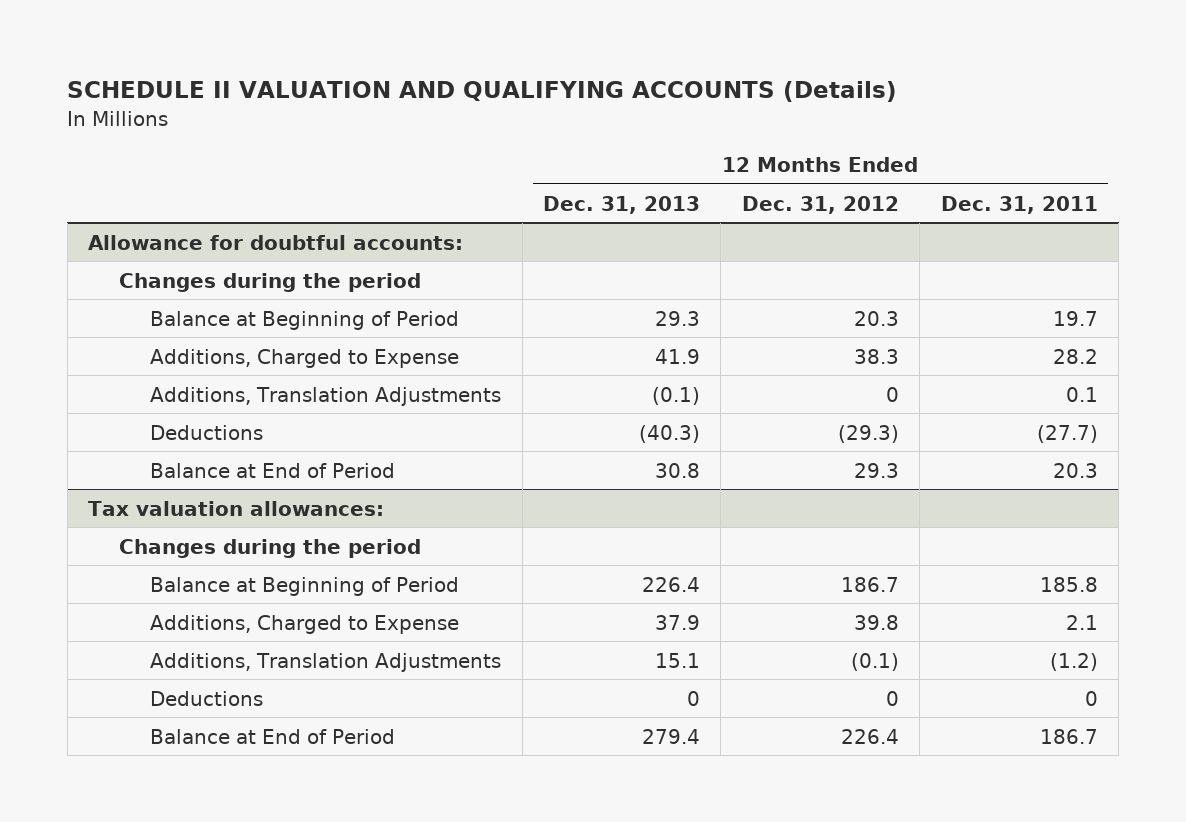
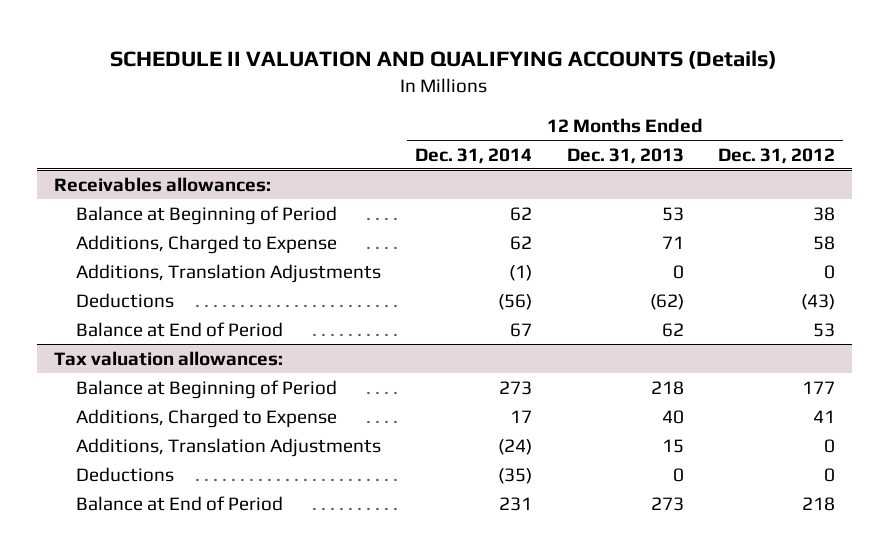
[940,195,1098,214] Dec. 31, 2011 -> none
none -> [415,147,533,164] Dec. 31, 2014
[88,234,464,250] Allowance for doubtful accounts: -> none
[119,272,422,292] Changes during the period -> none
none -> [54,176,272,192] Receivables allowances:
[655,310,701,326] 29.3 -> [661,206,684,221] 53
[853,310,899,326] 20.3 -> [812,206,835,221] 38
[655,348,701,364] 41.9 -> [661,235,684,249] 71
[853,348,899,364] 38.3 -> [812,235,835,250] 58
[652,386,701,405] (0.1) -> [672,264,684,279] 0
[639,424,701,443] (40.3) -> [649,293,684,310] (62)
[837,424,899,443] (29.3) -> [800,293,835,310] (43)
[655,462,701,478] 30.8 -> [661,322,684,337] 62
[853,462,899,478] 29.3 -> [812,322,835,337] 53
[119,538,422,558] Changes during the period -> none
[642,576,701,592] 226.4 -> [650,380,684,395] 218
[840,576,899,592] 186.7 -> [801,380,835,394] 177
[655,614,701,630] 37.9 -> [661,409,684,424] 40
[853,614,899,630] 39.8 -> [812,409,835,423] 41
[655,652,701,668] 15.1 -> [661,438,684,453] 15
[850,652,899,671] (0.1) -> [823,438,835,453] 0
[642,728,701,744] 279.4 -> [650,496,684,511] 273
[840,728,899,744] 226.4 -> [801,496,835,511] 218

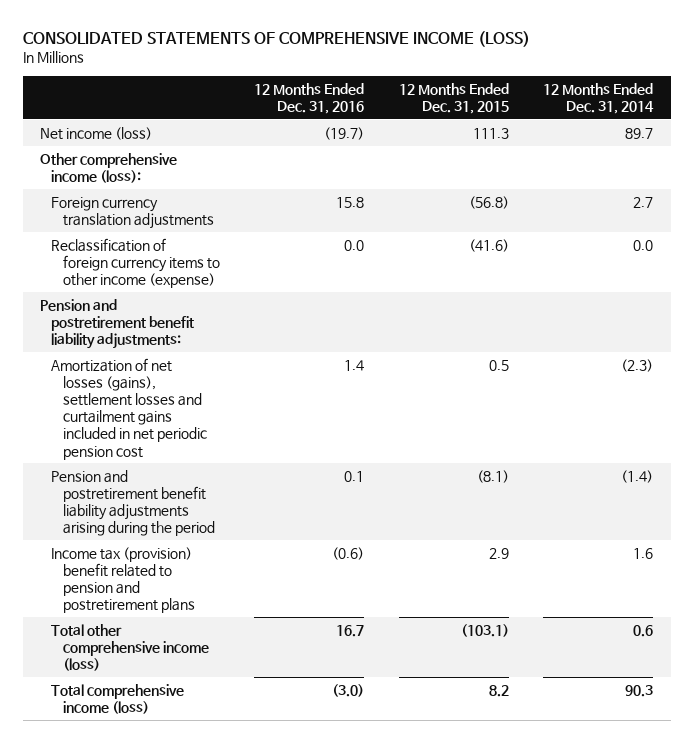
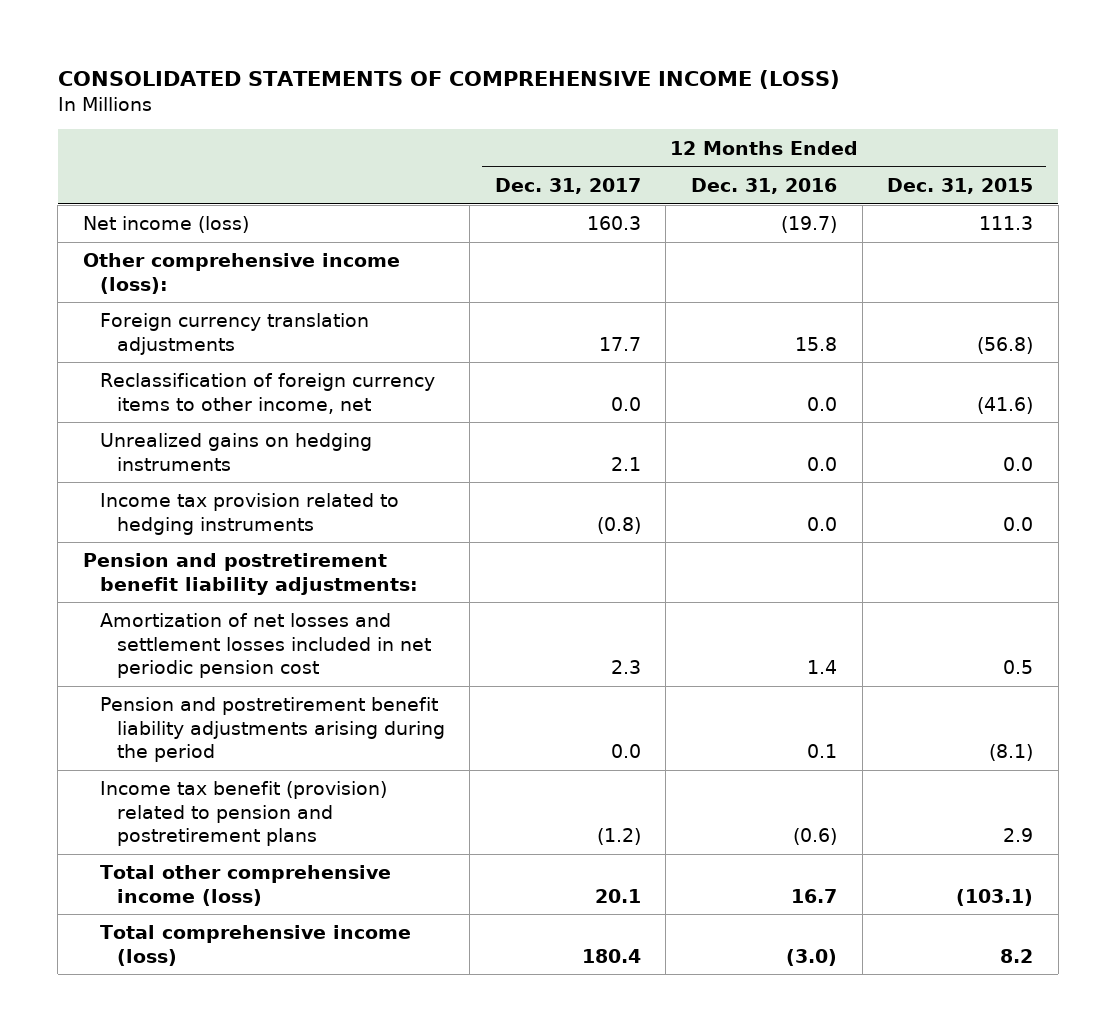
[543,82,655,115] 12 Months Ended Dec. 31, 2014 -> none
none -> [494,177,641,194] Dec. 31, 2017
[51,237,221,289] Reclassification of foreign currency items to other income (expense) -> [99,373,435,414] Reclassification of foreign currency items to other income, net
none -> [99,433,372,471] Unrealized gains on hedging instruments
none -> [99,493,399,535] Income tax provision related to hedging instruments
[51,357,208,460] Amortization of net losses (gains), settlement losses and curtailment gains included in net periodic pension cost -> [99,613,431,678] Amortization of net losses and settlement losses included in net periodic pension cost
[51,546,196,614] Income tax (provision) benefit related to pension and postretirement plans -> [99,781,387,846] Income tax benefit (provision) related to pension and postretirement plans

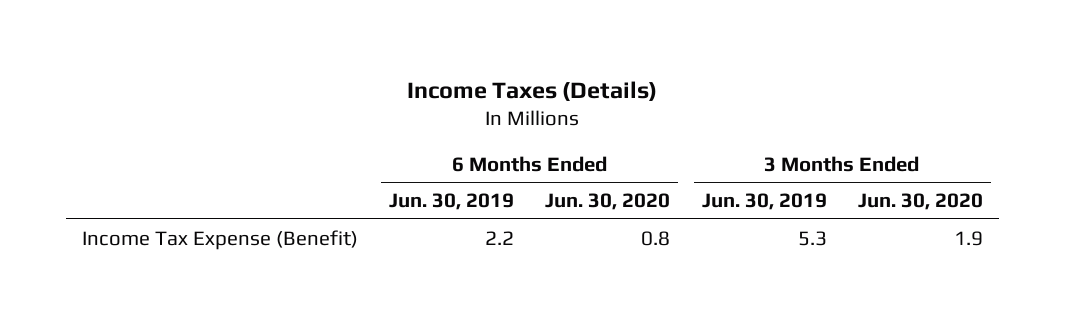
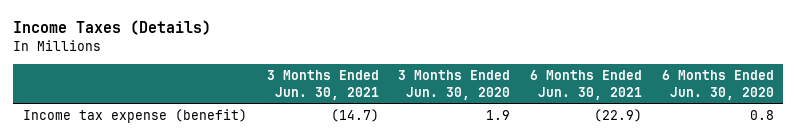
[388,193,514,211] Jun. 30, 2019 -> none
[701,193,827,211] Jun. 30, 2019 -> none
none -> [266,70,379,100] 3 Months Ended Jun. 30, 2021
none -> [529,70,642,100] 6 Months Ended Jun. 30, 2021
[81,229,358,250] Income Tax Expense (Benefit) -> [23,109,248,124] Income tax expense (benefit)

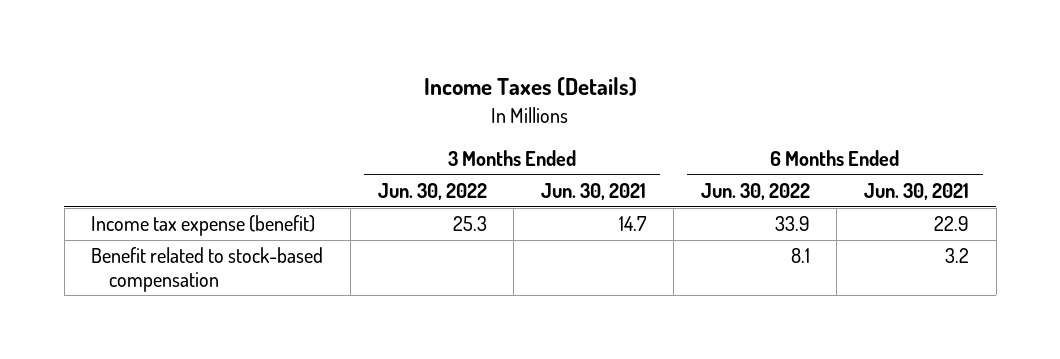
[398,70,511,100] 3 Months Ended Jun. 30, 2020 -> none
[661,70,774,100] 6 Months Ended Jun. 30, 2020 -> none
none -> [377,183,487,201] Jun. 30, 2022
none -> [700,183,810,201] Jun. 30, 2022
[330,109,379,123] (14.7) -> [619,216,648,232] 14.7
[593,109,642,123] (22.9) -> [933,216,969,232] 22.9
none -> [91,247,324,292] Benefit related to stock-based compensation

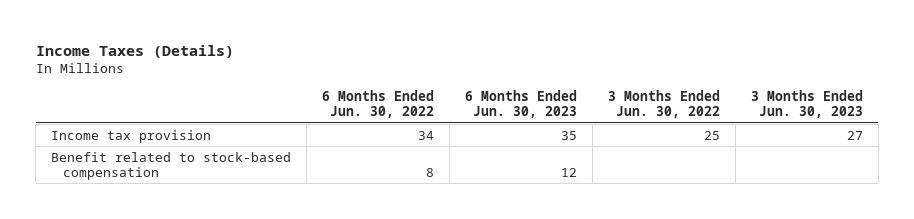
[541,183,647,201] Jun. 30, 2021 -> none
[863,183,969,201] Jun. 30, 2021 -> none
none -> [464,90,577,119] 6 Months Ended Jun. 30, 2023
none -> [750,90,863,119] 3 Months Ended Jun. 30, 2023
[91,215,316,237] Income tax expense (benefit) -> [51,129,212,143] Income tax provision
[452,216,487,232] 25.3 -> [703,130,720,140] 25
[774,216,810,232] 33.9 -> [418,130,435,140] 34
[790,248,810,264] 8.1 -> [426,167,435,177] 8

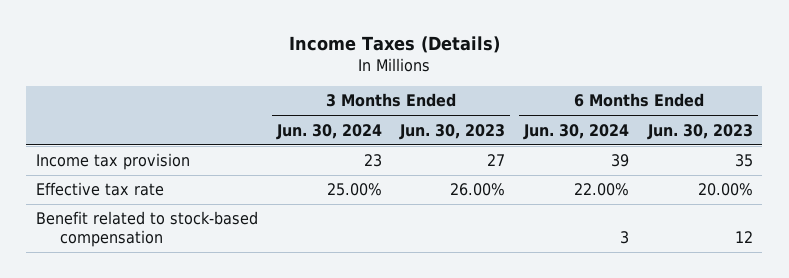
[322,90,435,119] 6 Months Ended Jun. 30, 2022 -> none
[607,90,720,119] 3 Months Ended Jun. 30, 2022 -> none
none -> [275,123,382,140] Jun. 30, 2024
none -> [523,123,630,140] Jun. 30, 2024
none -> [35,182,164,197] Effective tax rate

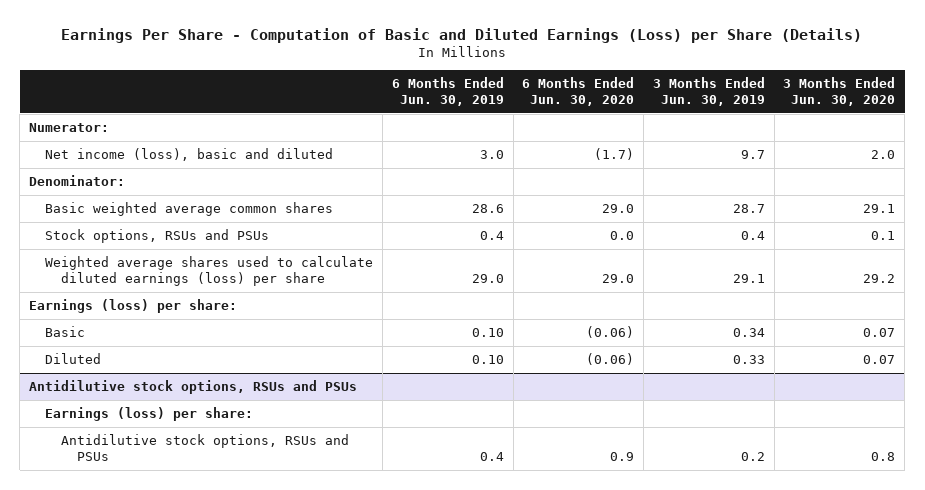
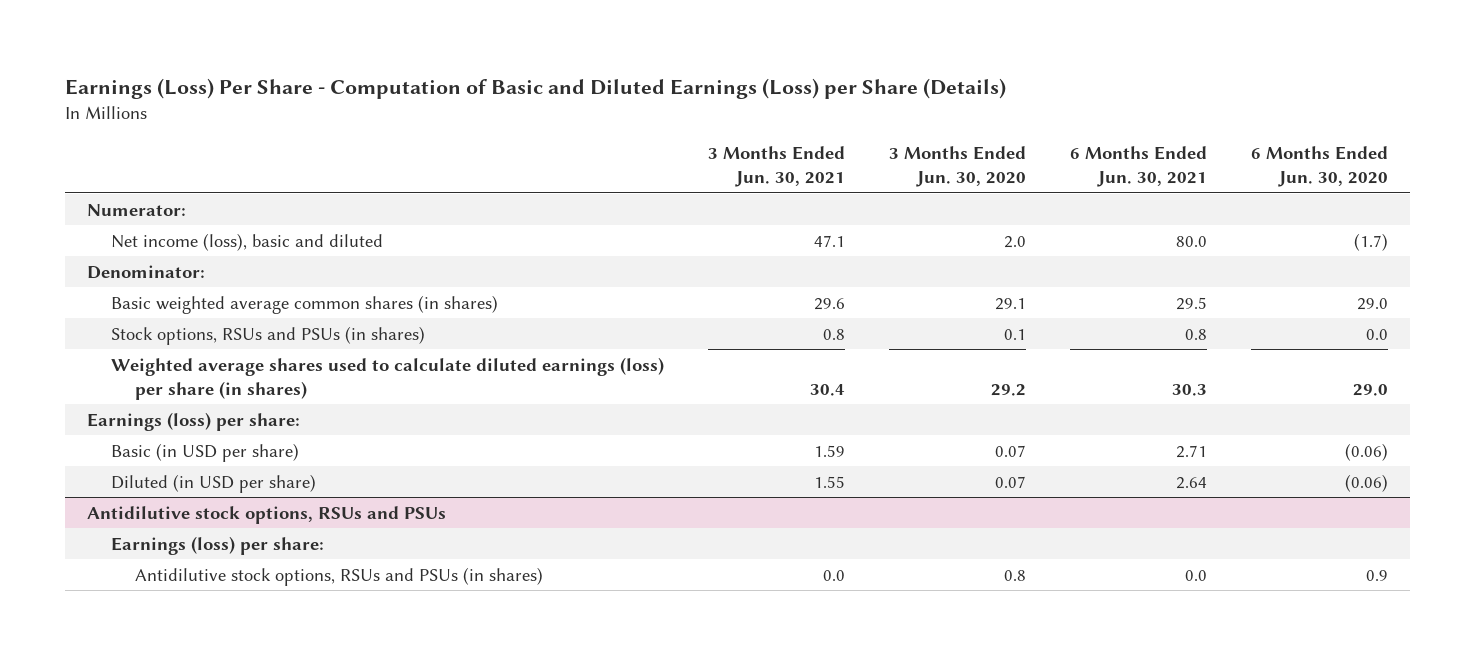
[61,27,863,43] Earnings Per Share - Computation of Basic and Diluted Earnings (Loss) per Share (Details) -> [64,77,1006,99] Earnings (Loss) Per Share - Computation of Basic and Diluted Earnings (Loss) per Share (Details)
[391,76,504,107] 6 Months Ended Jun. 30, 2019 -> none
[652,76,765,107] 3 Months Ended Jun. 30, 2019 -> none
none -> [707,146,845,188] 3 Months Ended Jun. 30, 2021
none -> [1070,146,1208,188] 6 Months Ended Jun. 30, 2021
[45,201,334,216] Basic weighted average common shares -> [110,294,498,314] Basic weighted average common shares (in shares)
[45,228,270,243] Stock options, RSUs and PSUs -> [110,325,425,345] Stock options, RSUs and PSUs (in shares)
[45,255,374,287] Weighted average shares used to calculate diluted earnings (loss) per share -> [110,356,664,400] Weighted average shares used to calculate diluted earnings (loss) per share (in shares)
[45,325,86,337] Basic -> [110,442,299,462] Basic (in USD per share)
[45,352,102,364] Diluted -> [110,473,316,493] Diluted (in USD per share)
[61,433,350,462] Antidilutive stock options, RSUs and PSUs -> [135,566,544,586] Antidilutive stock options, RSUs and PSUs (in shares)

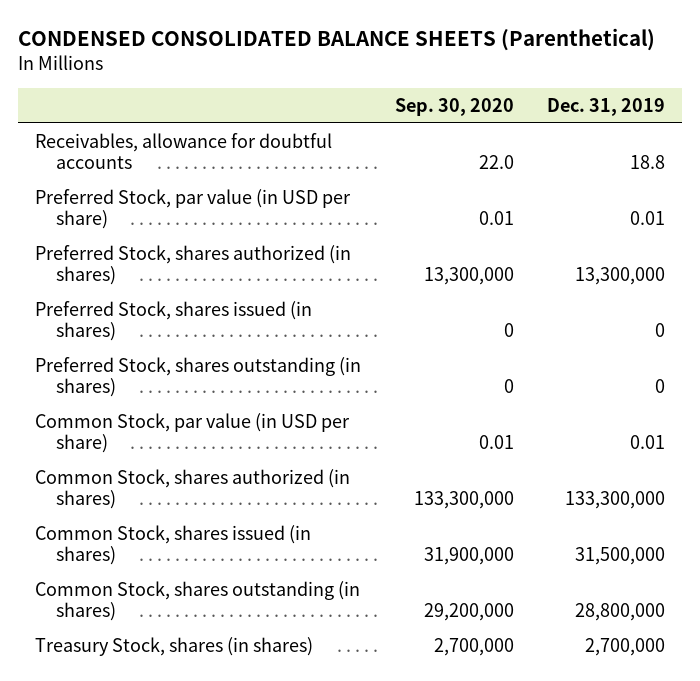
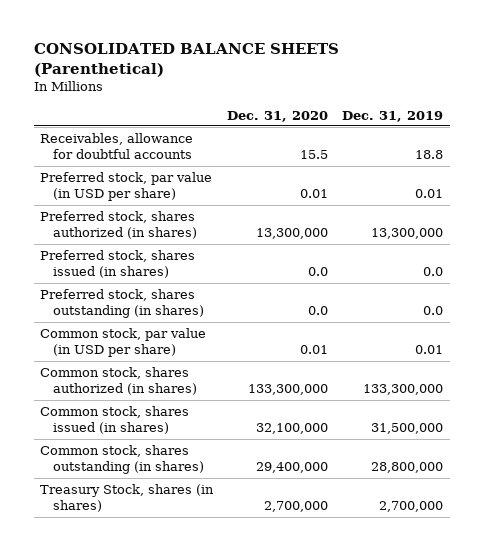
[18,27,656,51] CONDENSED CONSOLIDATED BALANCE SHEETS (Parenthetical) -> [33,42,339,77] CONSOLIDATED BALANCE SHEETS (Parenthetical)
[394,97,514,116] Sep. 30, 2020 -> none
none -> [227,110,329,122] Dec. 31, 2020
[34,189,351,230] Preferred Stock, par value (in USD per share) -> [40,171,213,202] Preferred stock, par value (in USD per share)
[34,245,351,286] Preferred Stock, shares authorized (in shares) -> [40,210,198,240] Preferred stock, shares authorized (in shares)
[34,301,312,342] Preferred Stock, shares issued (in shares) -> [40,249,196,279] Preferred stock, shares issued (in shares)
[655,323,666,338] 0 -> [423,267,444,277] 0.0
[34,357,361,398] Preferred Stock, shares outstanding (in shares) -> [40,288,205,319] Preferred stock, shares outstanding (in shares)
[655,379,666,394] 0 -> [423,306,444,316] 0.0
[34,413,350,454] Common Stock, par value (in USD per share) -> [40,327,207,358] Common stock, par value (in USD per share)
[34,469,350,510] Common Stock, shares authorized (in shares) -> [40,366,198,396] Common stock, shares authorized (in shares)
[34,525,311,566] Common Stock, shares issued (in shares) -> [40,405,190,435] Common stock, shares issued (in shares)
[34,581,360,622] Common Stock, shares outstanding (in shares) -> [40,444,205,475] Common stock, shares outstanding (in shares)

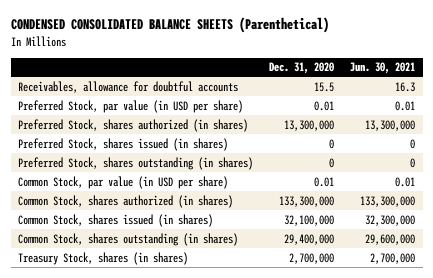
[33,42,339,77] CONSOLIDATED BALANCE SHEETS (Parenthetical) -> [10,17,329,34] CONDENSED CONSOLIDATED BALANCE SHEETS (Parenthetical)
[342,110,444,122] Dec. 31, 2019 -> none
none -> [349,62,415,75] Jun. 30, 2021
[40,171,213,202] Preferred stock, par value (in USD per share) -> [18,99,244,113] Preferred Stock, par value (in USD per share)
[40,210,198,240] Preferred stock, shares authorized (in shares) -> [18,118,249,132] Preferred Stock, shares authorized (in shares)
[40,249,196,279] Preferred stock, shares issued (in shares) -> [18,137,229,151] Preferred Stock, shares issued (in shares)
[308,267,329,277] 0.0 -> [329,138,335,149] 0
[40,288,205,319] Preferred stock, shares outstanding (in shares) -> [18,156,254,170] Preferred Stock, shares outstanding (in shares)
[308,306,329,316] 0.0 -> [329,157,335,168] 0
[40,327,207,358] Common stock, par value (in USD per share) -> [18,175,229,189] Common Stock, par value (in USD per share)
[40,366,198,396] Common stock, shares authorized (in shares) -> [18,194,234,208] Common Stock, shares authorized (in shares)
[40,405,190,435] Common stock, shares issued (in shares) -> [18,213,214,227] Common Stock, shares issued (in shares)
[40,444,205,475] Common stock, shares outstanding (in shares) -> [18,232,239,246] Common Stock, shares outstanding (in shares)

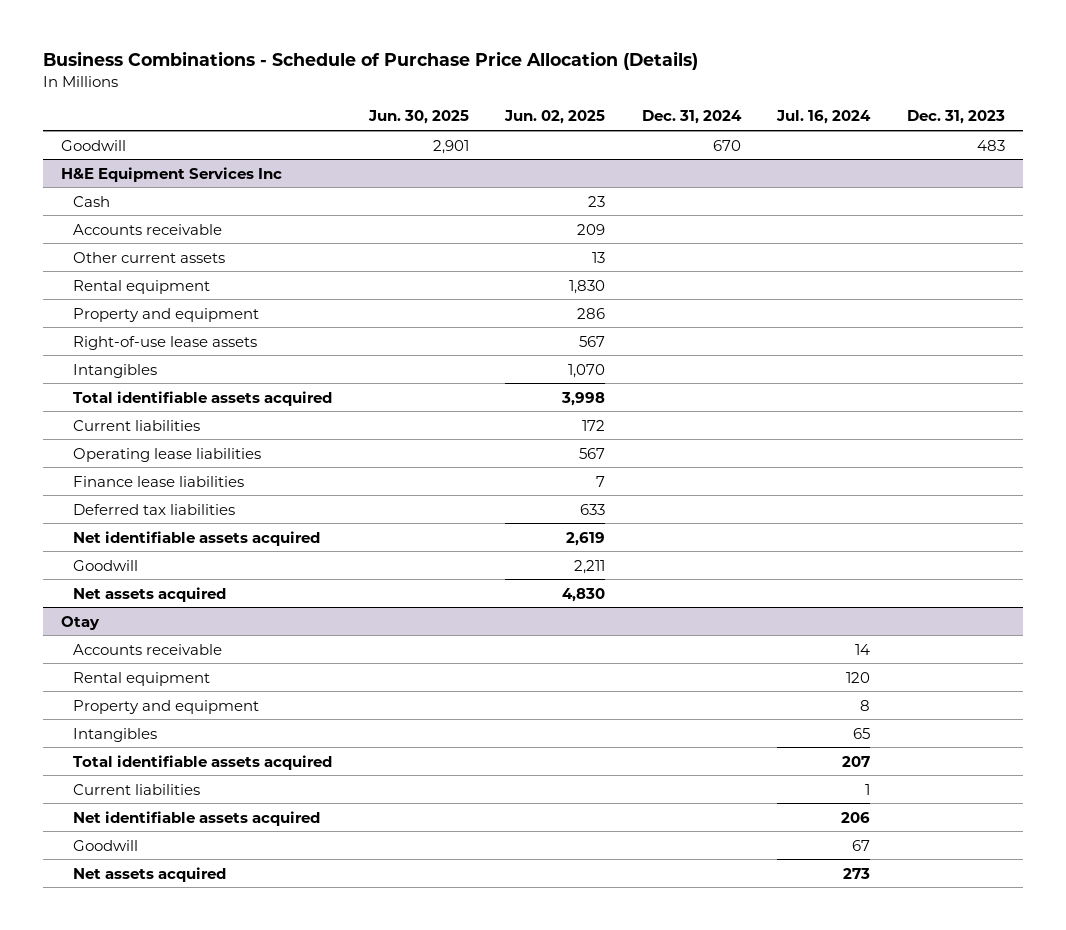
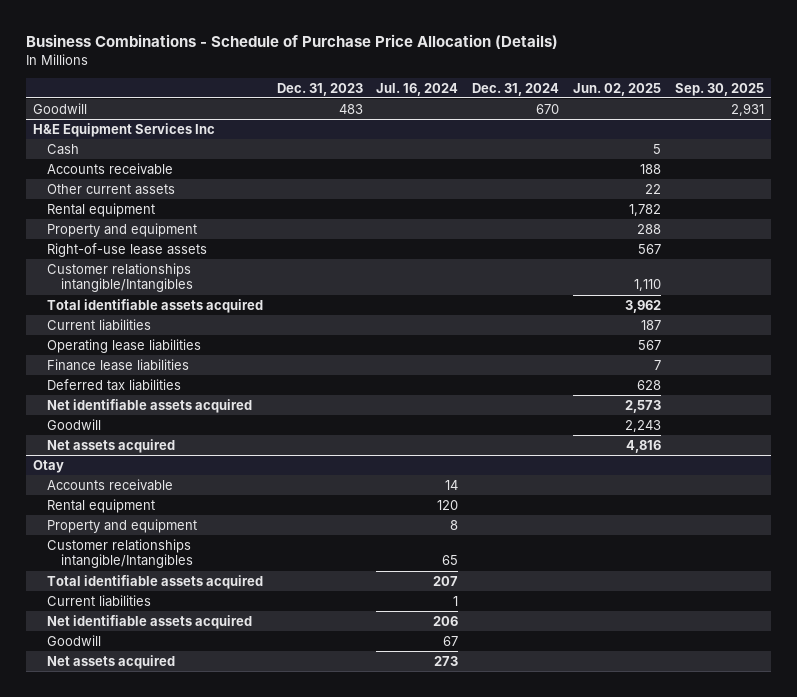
[367,110,469,125] Jun. 30, 2025 -> none
none -> [674,82,764,96] Sep. 30, 2025
[588,195,606,207] 23 -> [652,143,661,154] 5
[577,223,606,235] 209 -> [639,163,661,174] 188
[592,251,606,263] 13 -> [644,183,661,194] 22
[569,279,606,294] 1,830 -> [628,203,661,216] 1,782
[577,307,606,319] 286 -> [636,223,661,234] 288
[73,363,158,378] Intangibles -> [46,262,193,293] Customer relationships intangible/Intangibles
[568,363,606,378] 1,070 -> [633,279,661,292] 1,110
[561,391,606,406] 3,998 -> [624,299,661,313] 3,962
[582,419,606,431] 172 -> [640,319,661,330] 187
[580,503,606,515] 633 -> [636,379,661,390] 628
[566,531,606,546] 2,619 -> [624,399,661,413] 2,573
[574,559,606,574] 2,211 -> [624,419,661,432] 2,243
[562,587,606,602] 4,830 -> [625,439,661,453] 4,816
[73,727,158,742] Intangibles -> [46,538,193,569] Customer relationships intangible/Intangibles

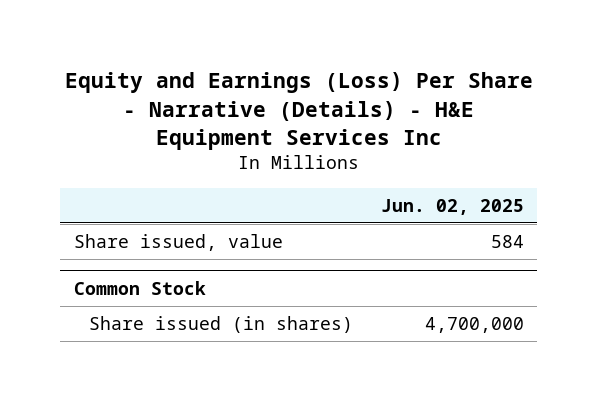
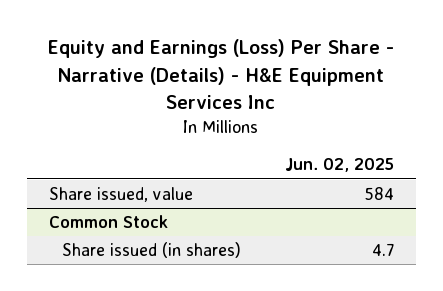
[424,317,524,334] 4,700,000 -> [371,243,394,257] 4.7

